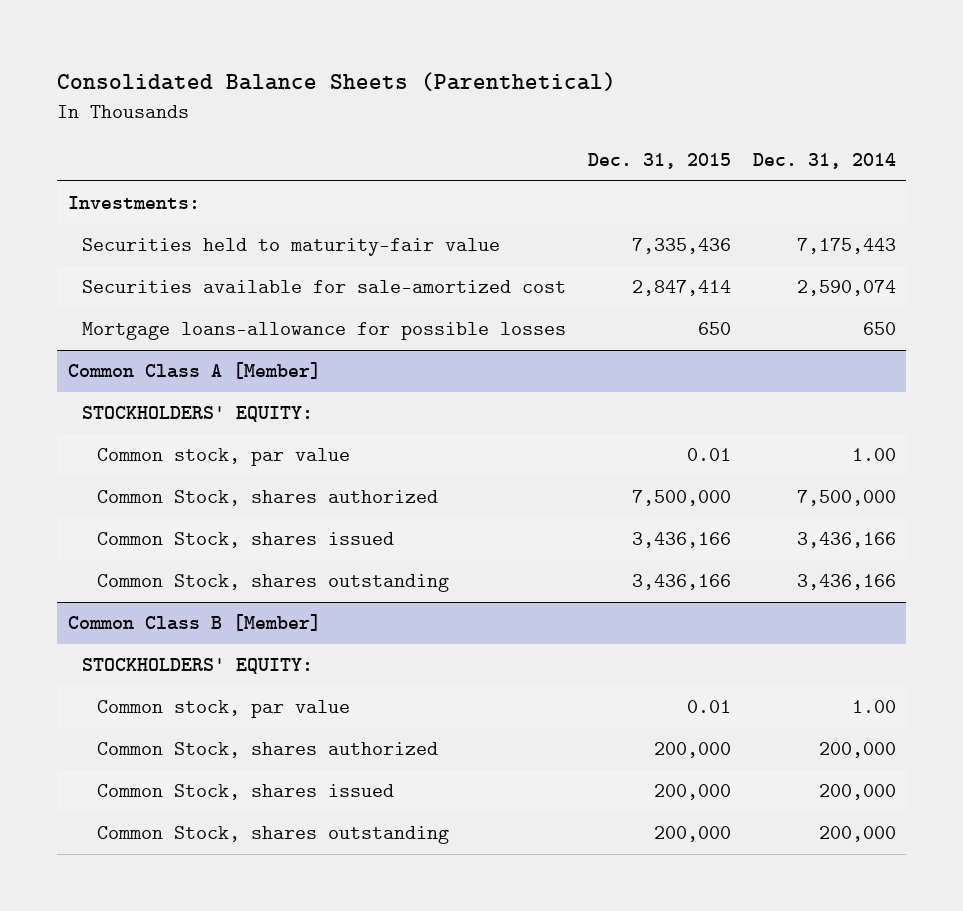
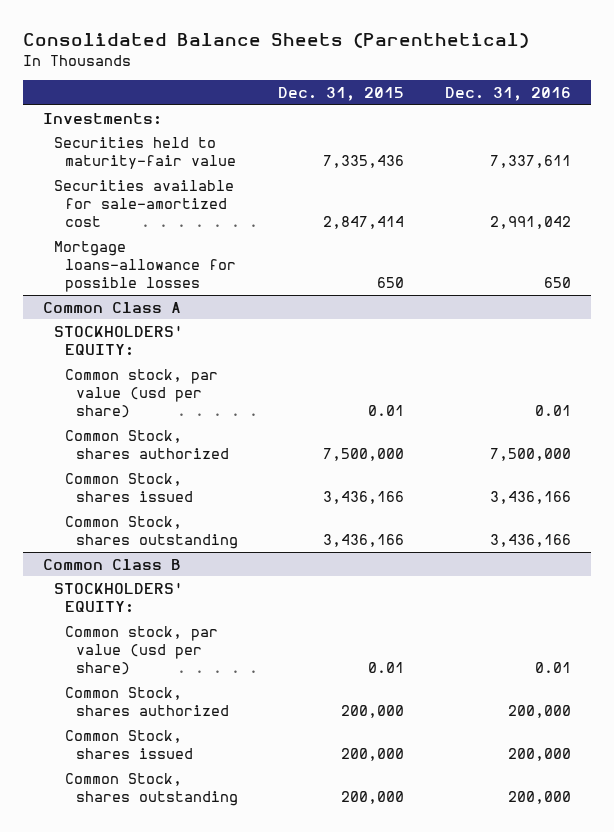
[752,153,896,170] Dec. 31, 2014 -> none
none -> [444,87,571,102] Dec. 31, 2016
[67,362,321,380] Common Class A [Member] -> [43,301,182,313] Common Class A
[97,448,351,467] Common stock, par value -> [64,368,218,419] Common stock, par value (usd per share)
[67,614,321,632] Common Class B [Member] -> [43,558,182,570] Common Class B
[97,700,351,719] Common stock, par value -> [64,625,218,676] Common stock, par value (usd per share)

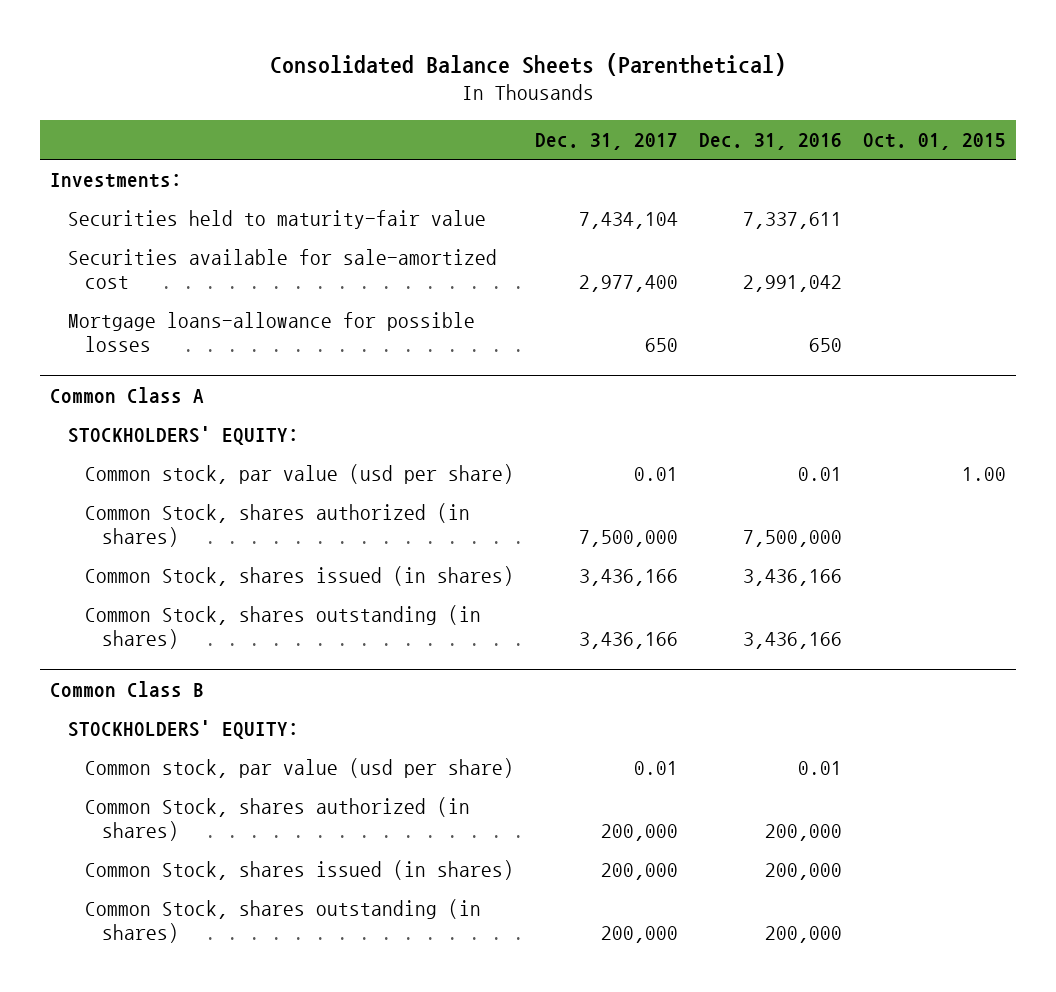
[278,87,405,102] Dec. 31, 2015 -> none
none -> [534,133,678,151] Dec. 31, 2017
none -> [862,133,1006,151] Oct. 01, 2015
[64,429,229,460] Common Stock, shares authorized -> [84,503,470,547] Common Stock, shares authorized (in shares)
[64,472,193,503] Common Stock, shares issued -> [84,566,514,587] Common Stock, shares issued (in shares)
[64,515,238,550] Common Stock, shares outstanding -> [84,605,481,649] Common Stock, shares outstanding (in shares)
[64,686,229,717] Common Stock, shares authorized -> [84,797,470,841] Common Stock, shares authorized (in shares)
[64,729,193,760] Common Stock, shares issued -> [84,860,514,881] Common Stock, shares issued (in shares)
[64,772,238,807] Common Stock, shares outstanding -> [84,899,481,943] Common Stock, shares outstanding (in shares)

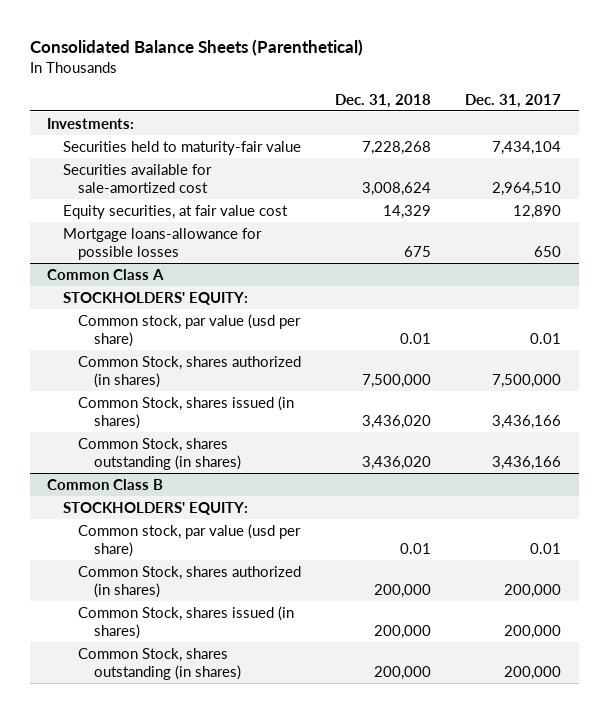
[698,133,842,151] Dec. 31, 2016 -> none
[862,133,1006,151] Oct. 01, 2015 -> none
none -> [335,93,432,108] Dec. 31, 2018
[578,274,678,292] 2,977,400 -> [492,181,562,196] 2,964,510
none -> [62,204,288,219] Equity securities, at fair value cost

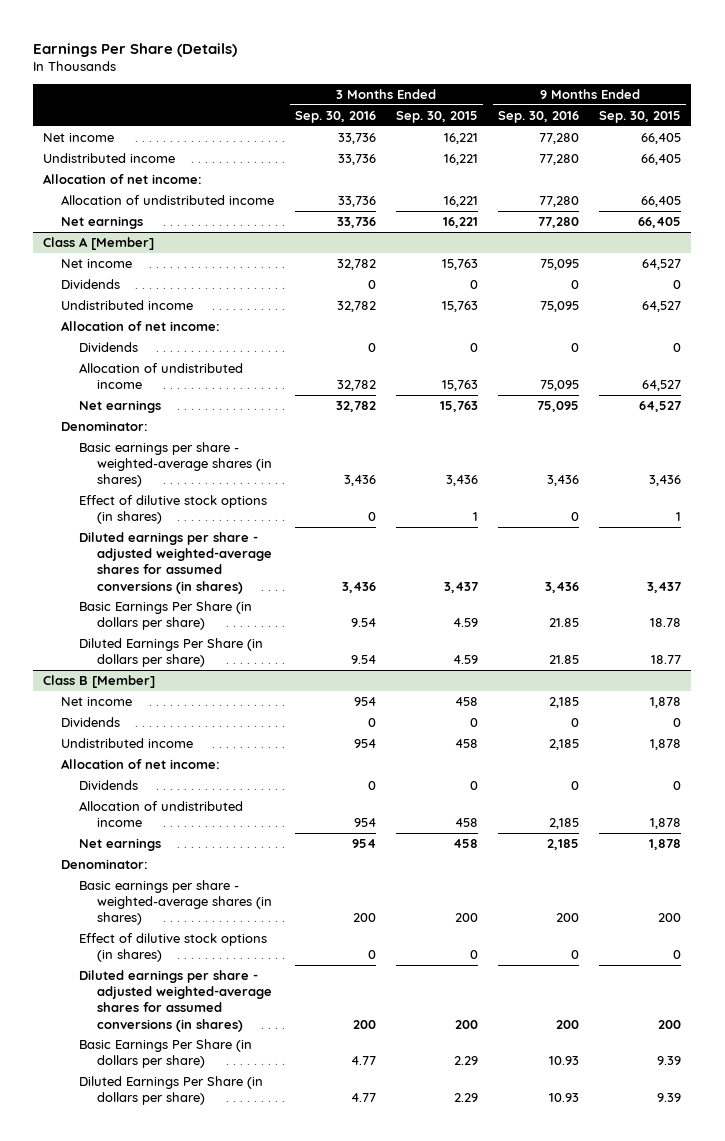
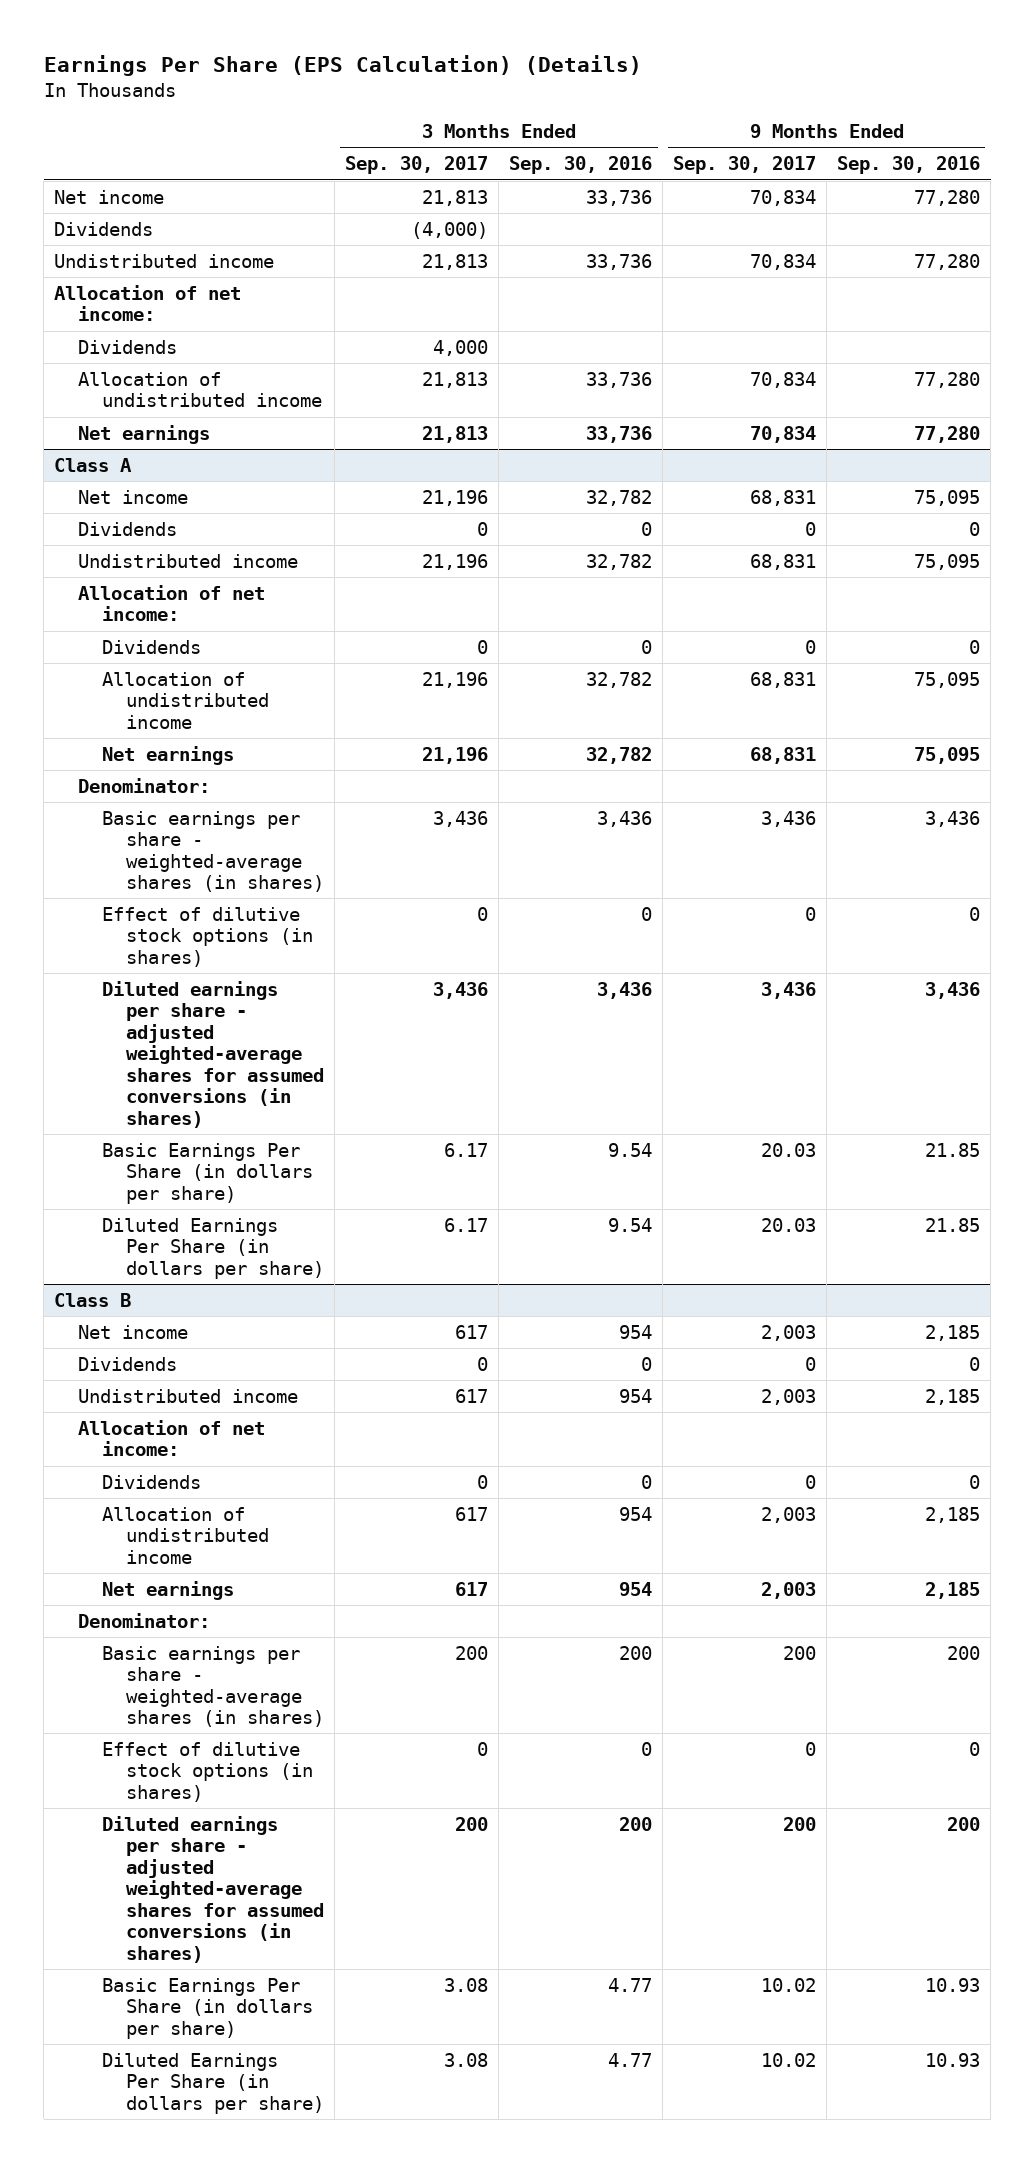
[33,42,238,57] Earnings Per Share (Details) -> [43,55,642,77] Earnings Per Share (EPS Calculation) (Details)
[395,110,478,123] Sep. 30, 2015 -> none
[599,110,682,123] Sep. 30, 2015 -> none
none -> [345,156,489,175] Sep. 30, 2017
none -> [673,156,817,175] Sep. 30, 2017
none -> [54,221,154,236] Dividends
none -> [78,339,178,354] Dividends
[43,237,155,251] Class A [Member] -> [54,457,133,472] Class A
[43,675,156,689] Class B [Member] -> [54,1292,132,1307] Class B

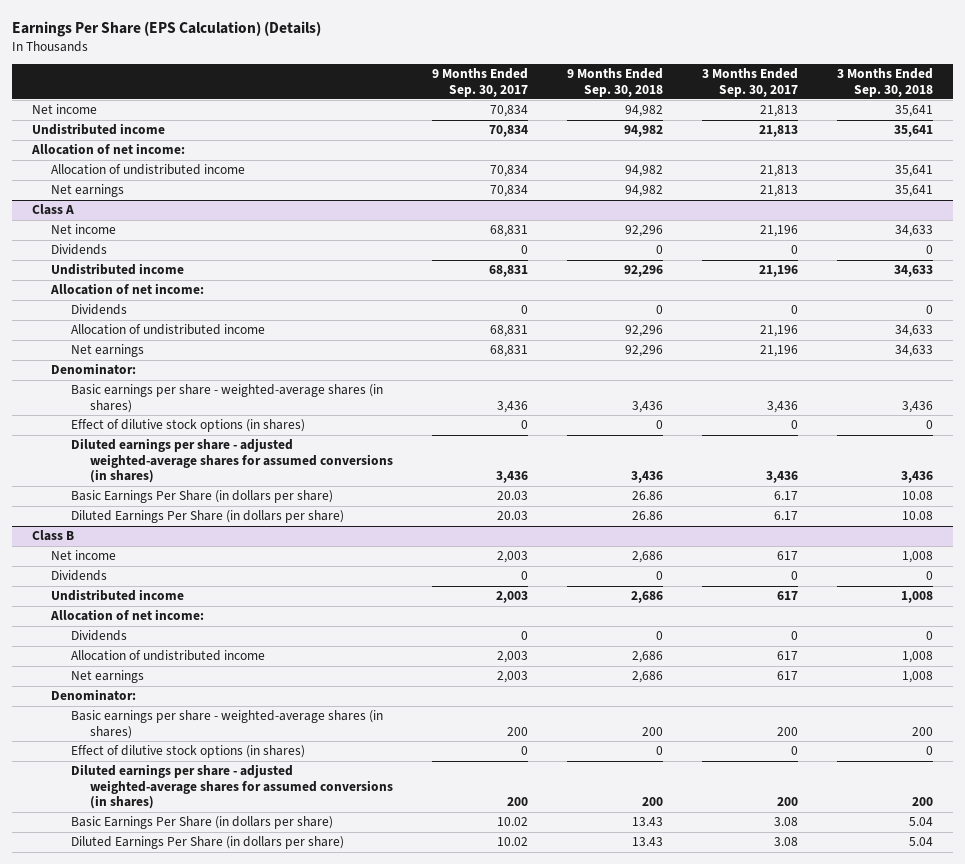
[509,156,653,175] Sep. 30, 2016 -> none
[837,156,981,175] Sep. 30, 2016 -> none
none -> [567,68,664,97] 9 Months Ended Sep. 30, 2018
none -> [837,68,934,97] 3 Months Ended Sep. 30, 2018
[54,221,154,236] Dividends -> none
[78,339,178,354] Dividends -> none

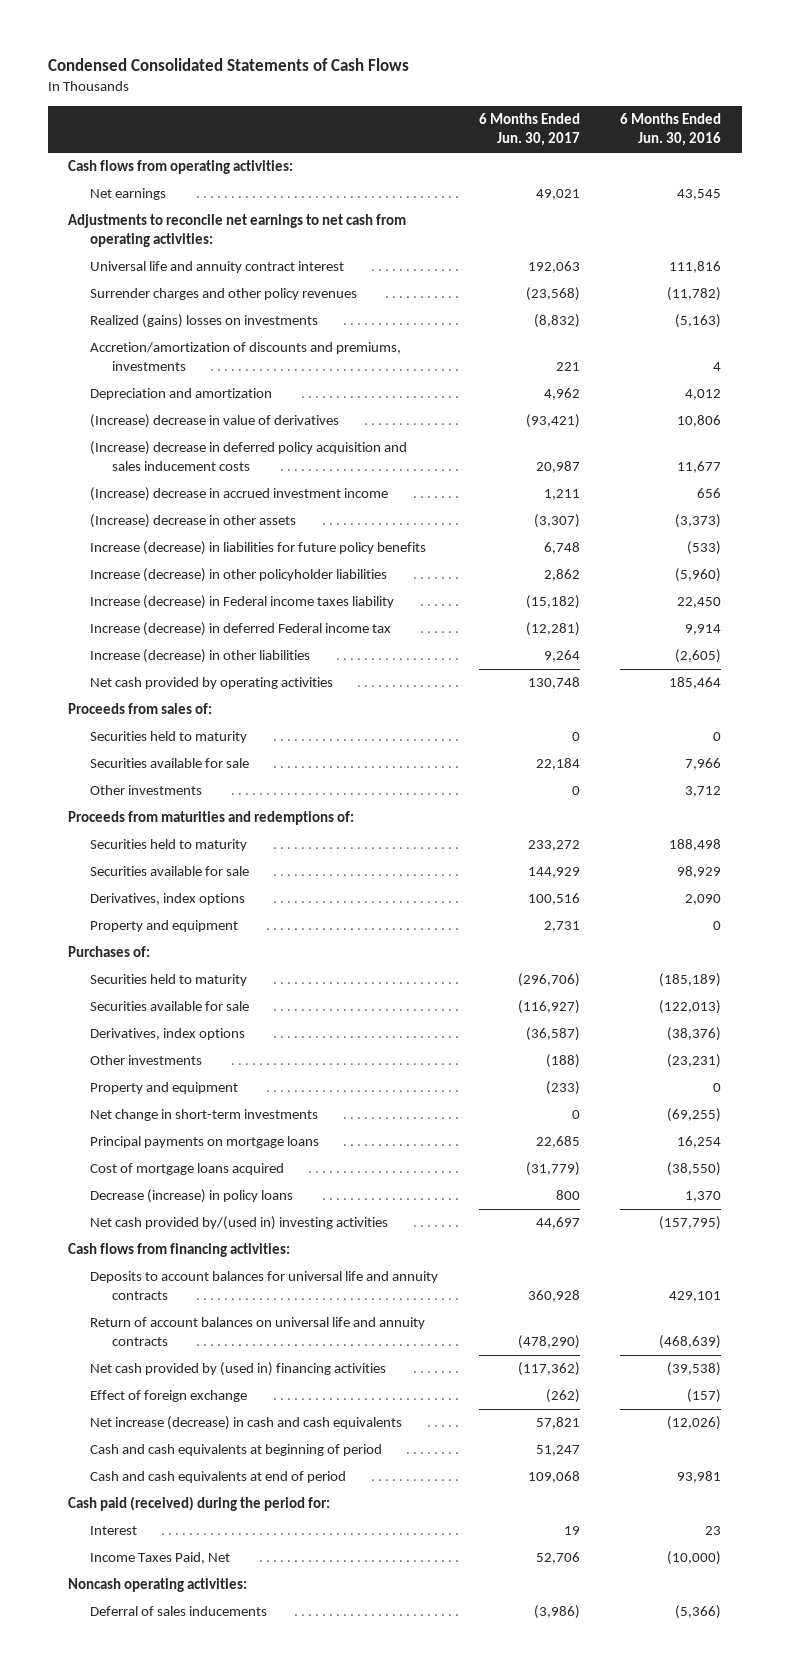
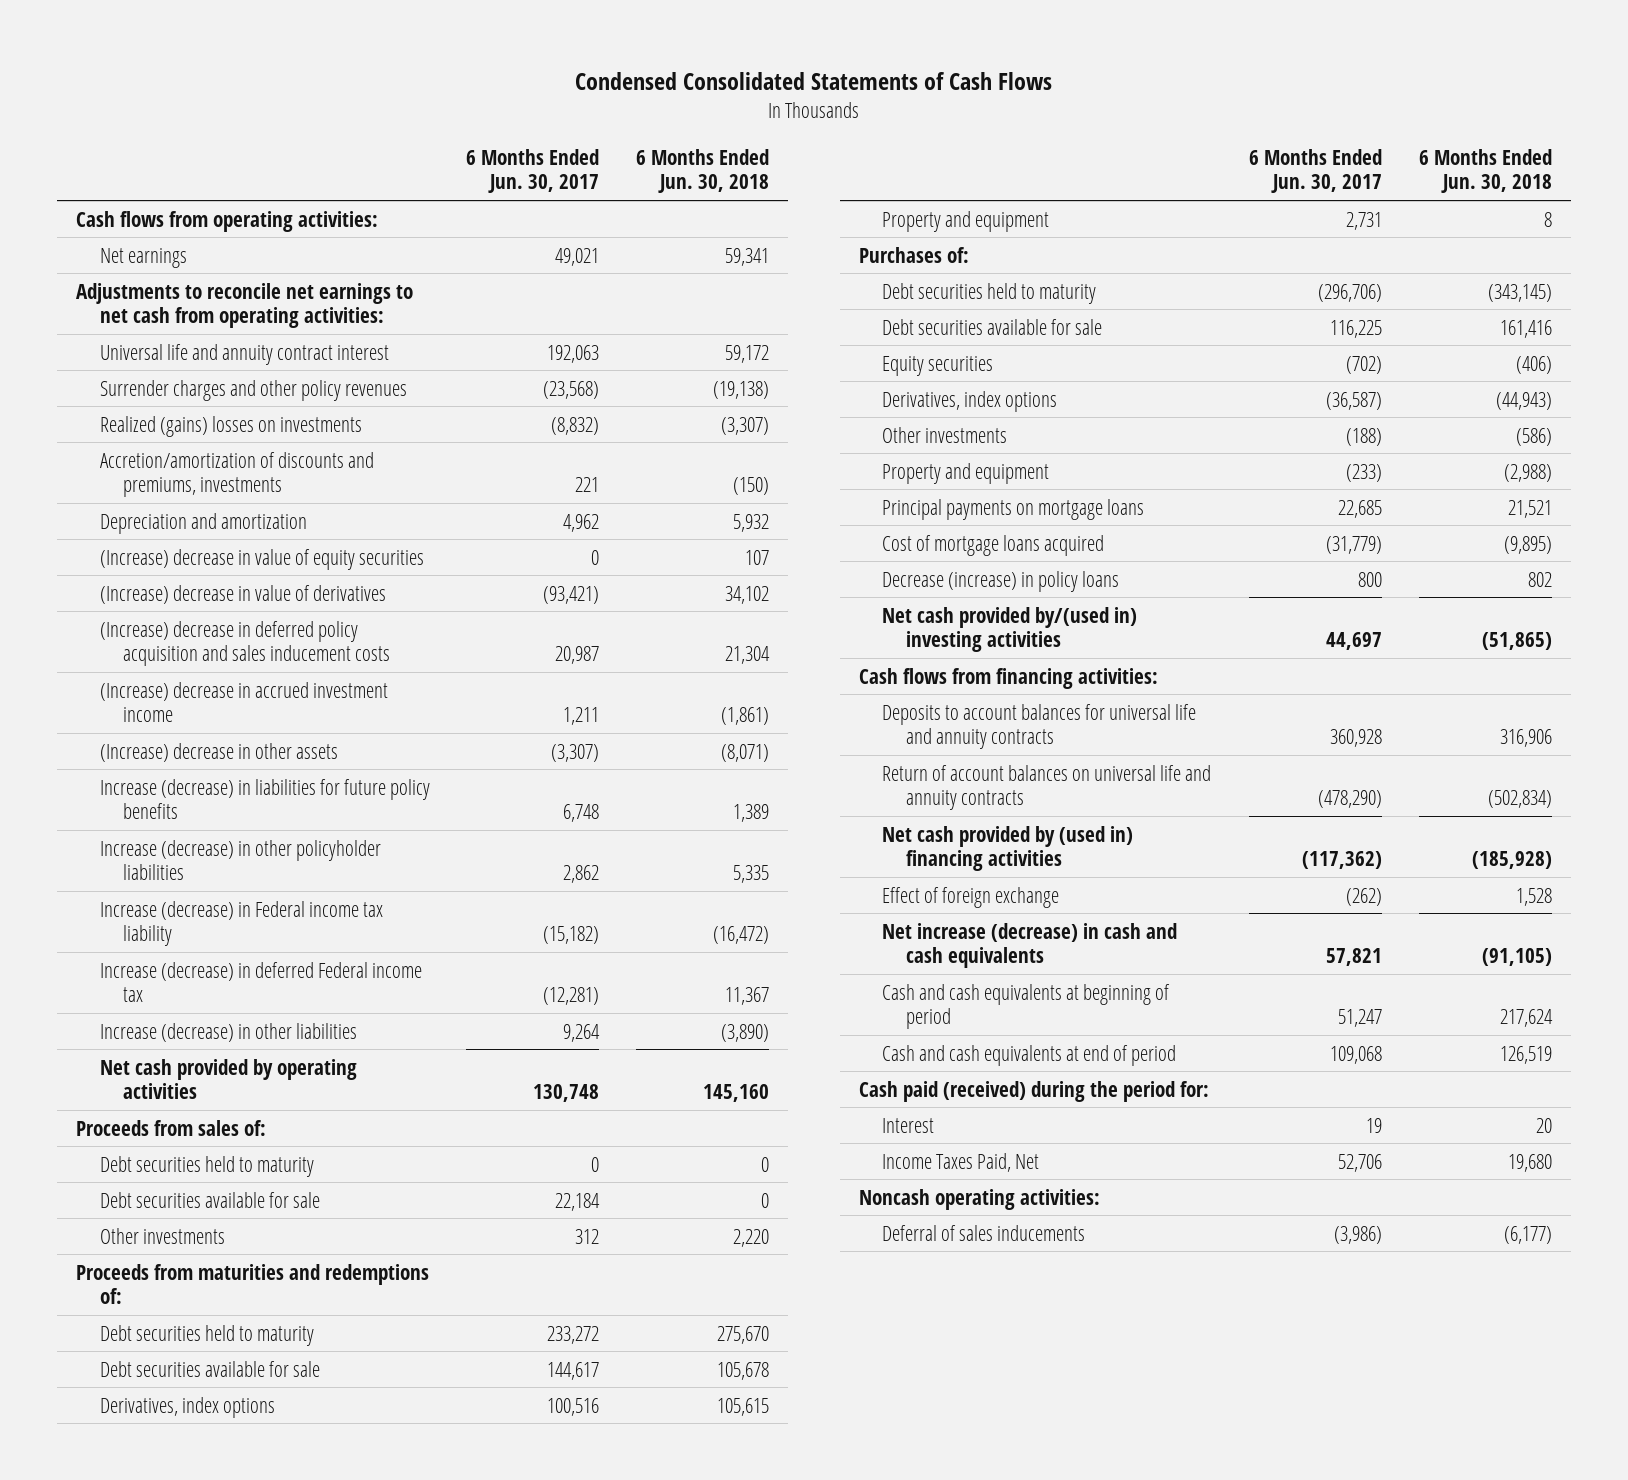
[620,113,722,147] 6 Months Ended Jun. 30, 2016 -> none
none -> [636,148,770,194] 6 Months Ended Jun. 30, 2018
none -> [99,548,424,570] (Increase) decrease in value of equity securities
[90,595,395,610] Increase (decrease) in Federal income taxes liability -> [99,900,383,947] Increase (decrease) in Federal income tax liability
[90,731,248,744] Securities held to maturity -> [99,1155,314,1177] Debt securities held to maturity
[90,758,250,769] Securities available for sale -> [99,1191,320,1208] Debt securities available for sale
[571,786,580,796] 0 -> [575,1228,600,1244] 312
[90,839,248,852] Securities held to maturity -> [99,1324,314,1346] Debt securities held to maturity
[90,866,250,877] Securities available for sale -> [99,1360,320,1377] Debt securities available for sale
[527,867,580,879] 144,929 -> [547,1361,600,1380] 144,617
[90,974,248,987] Securities held to maturity -> [882,282,1097,304] Debt securities held to maturity
[90,1001,250,1012] Securities available for sale -> [882,318,1103,335] Debt securities available for sale
[517,1000,580,1015] (116,927) -> [1330,319,1383,338] 116,225
none -> [882,355,994,376] Equity securities
[90,1109,319,1122] Net change in short-term investments -> none

